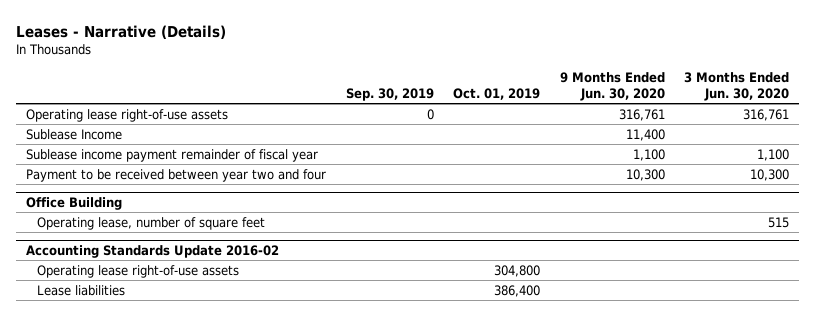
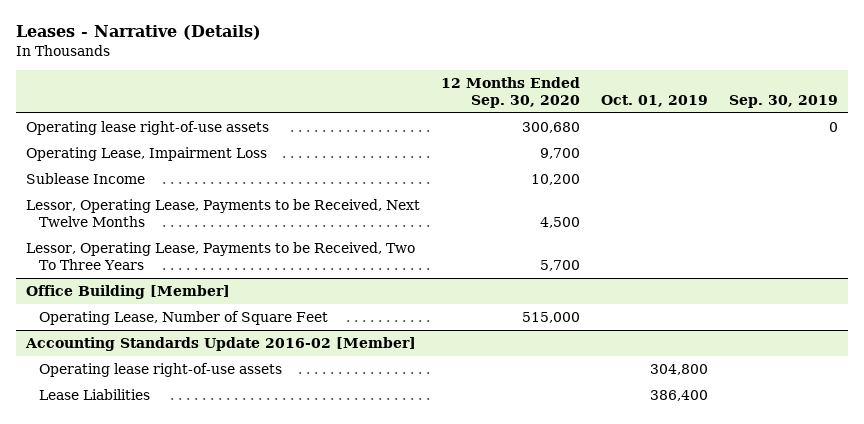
[559,71,665,102] 9 Months Ended Jun. 30, 2020 -> none
[684,71,790,102] 3 Months Ended Jun. 30, 2020 -> none
none -> [440,77,580,109] 12 Months Ended Sep. 30, 2020
none -> [25,147,267,162] Operating Lease, Impairment Loss
[26,148,319,162] Sublease income payment remainder of fiscal year -> none
[26,168,327,182] Payment to be received between year two and four -> none
none -> [25,199,420,227] Lessor, Operating Lease, Payments to be Received, Next Twelve Months
none -> [25,242,415,270] Lessor, Operating Lease, Payments to be Received, Two To Three Years
[26,196,123,210] Office Building -> [25,285,230,300] Office Building [Member]
[36,216,265,230] Operating lease, number of square feet -> [39,311,329,326] Operating Lease, Number of Square Feet
[26,244,280,258] Accounting Standards Update 2016-02 -> [24,337,416,352] Accounting Standards Update 2016-02 [Member]
[36,284,125,296] Lease liabilities -> [39,389,151,401] Lease Liabilities

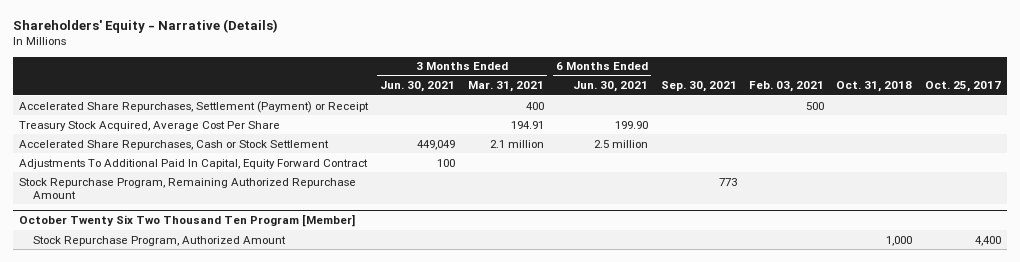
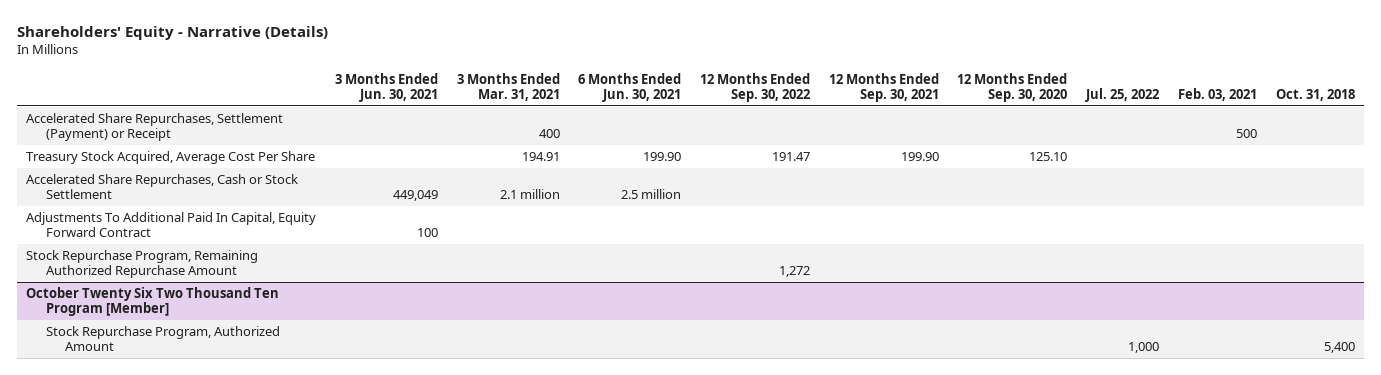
[660,81,737,93] Sep. 30, 2021 -> none
[924,81,1001,93] Oct. 25, 2017 -> none
none -> [700,72,811,102] 12 Months Ended Sep. 30, 2022
none -> [828,72,939,102] 12 Months Ended Sep. 30, 2021
none -> [957,72,1068,102] 12 Months Ended Sep. 30, 2020
none -> [1085,87,1160,102] Jul. 25, 2022
[886,235,913,246] 1,000 -> [1323,342,1355,354] 5,400

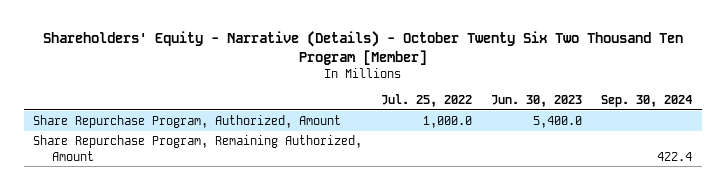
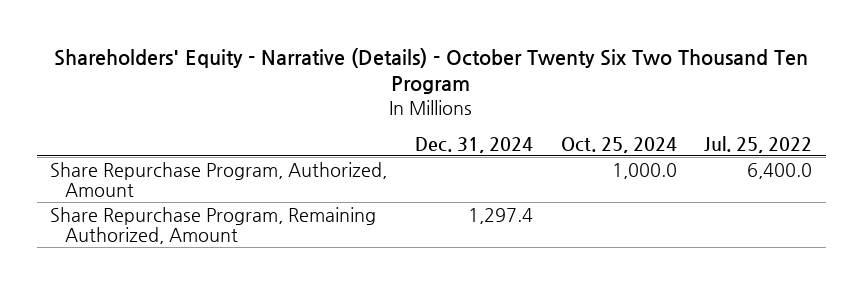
[42,30,683,65] Shareholders' Equity - Narrative (Details) - October Twenty Six Two Thousand Ten Program [Member] -> [54,47,809,95] Shareholders' Equity - Narrative (Details) - October Twenty Six Two Thousand Ten Program
[491,95,583,108] Jun. 30, 2023 -> none
[601,95,693,108] Sep. 30, 2024 -> none
none -> [415,136,534,153] Dec. 31, 2024
none -> [560,136,677,153] Oct. 25, 2024
[423,116,473,129] 1,000.0 -> [747,162,813,179] 6,400.0

